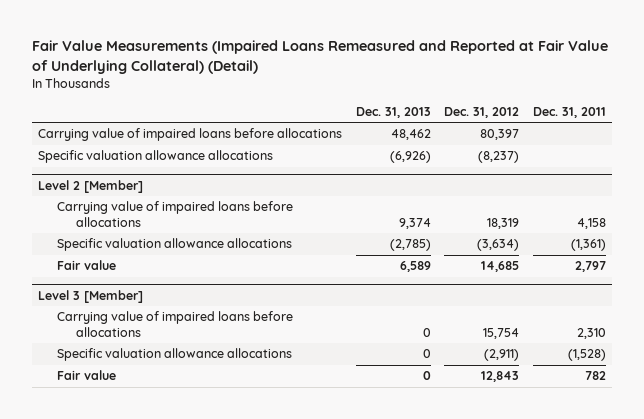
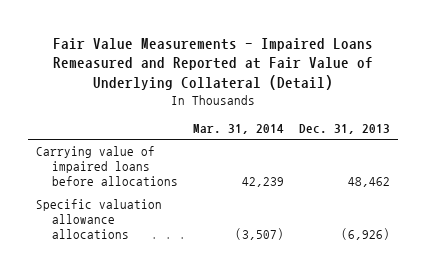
[31,40,608,75] Fair Value Measurements (Impaired Loans Remeasured and Reported at Fair Value of Underlying Collateral) (Detail) -> [52,37,373,90] Fair Value Measurements - Impaired Loans Remeasured and Reported at Fair Value of Underlying Collateral (Detail)
[444,107,520,119] Dec. 31, 2012 -> none
[532,107,606,119] Dec. 31, 2011 -> none
none -> [193,123,285,134] Mar. 31, 2014
[38,179,144,193] Level 2 [Member] -> none
[57,201,294,227] Carrying value of impaired loans before allocations -> none
[57,238,293,252] Specific valuation allowance allocations -> none
[57,260,117,271] Fair value -> none
[38,289,144,303] Level 3 [Member] -> none
[57,311,294,337] Carrying value of impaired loans before allocations -> none
[57,348,293,362] Specific valuation allowance allocations -> none
[57,370,117,381] Fair value -> none

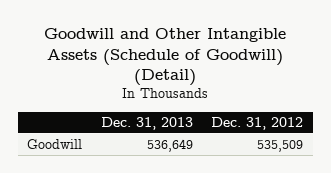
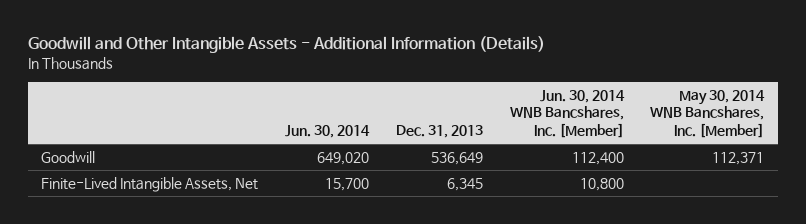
[44,27,287,87] Goodwill and Other Intangible Assets (Schedule of Goodwill) (Detail) -> [27,36,545,54] Goodwill and Other Intangible Assets - Additional Information (Details)
[211,116,304,130] Dec. 31, 2012 -> none
none -> [285,124,371,138] Jun. 30, 2014
none -> [509,89,625,138] Jun. 30, 2014 WNB Bancshares, Inc. [Member]
none -> [650,89,766,138] May 30, 2014 WNB Bancshares, Inc. [Member]
none -> [41,177,259,193] Finite-Lived Intangible Assets, Net

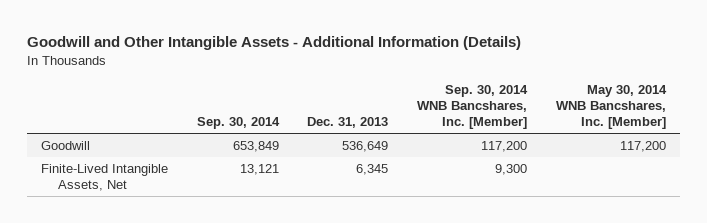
[285,124,371,138] Jun. 30, 2014 -> none
[509,89,625,138] Jun. 30, 2014 WNB Bancshares, Inc. [Member] -> none
none -> [196,117,280,130] Sep. 30, 2014
none -> [417,85,529,130] Sep. 30, 2014 WNB Bancshares, Inc. [Member]
[712,152,765,166] 112,371 -> [619,141,666,153] 117,200

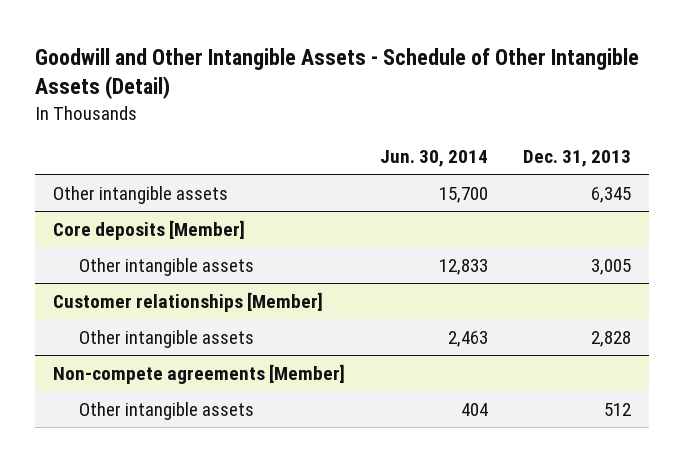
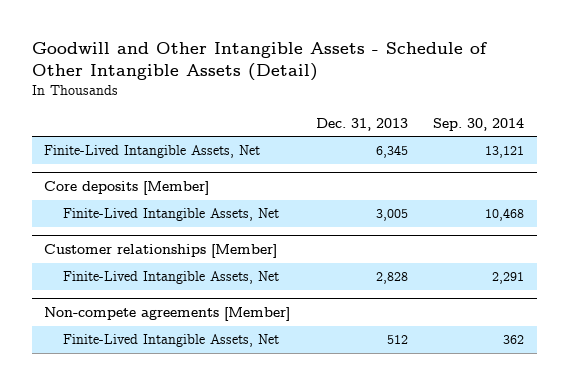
[379,150,488,168] Jun. 30, 2014 -> none
none -> [432,117,524,131] Sep. 30, 2014
[52,185,228,204] Other intangible assets -> [44,145,261,159] Finite-Lived Intangible Assets, Net
[78,257,254,276] Other intangible assets -> [62,208,279,222] Finite-Lived Intangible Assets, Net
[78,329,254,348] Other intangible assets -> [62,271,279,285] Finite-Lived Intangible Assets, Net
[78,401,254,420] Other intangible assets -> [62,334,279,348] Finite-Lived Intangible Assets, Net

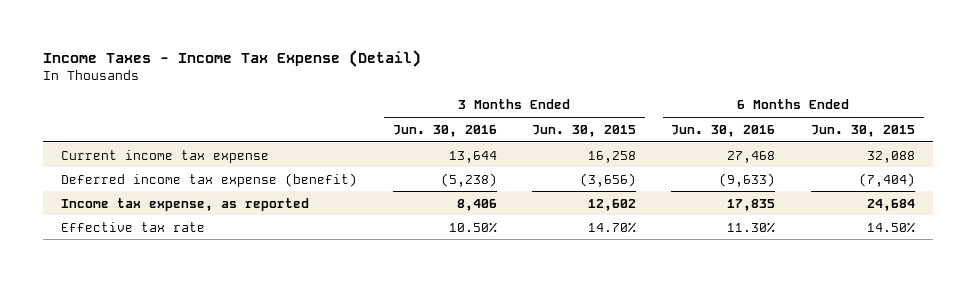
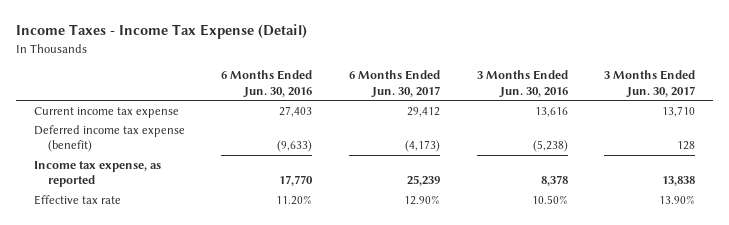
[531,124,636,137] Jun. 30, 2015 -> none
[810,124,915,137] Jun. 30, 2015 -> none
none -> [349,70,441,98] 6 Months Ended Jun. 30, 2017
none -> [604,70,696,98] 3 Months Ended Jun. 30, 2017
[448,150,497,163] 13,644 -> [534,106,568,117] 13,616
[727,150,776,163] 27,468 -> [279,105,313,117] 27,403
[456,198,497,211] 8,406 -> [540,175,568,187] 8,378
[727,198,776,211] 17,835 -> [279,175,314,187] 17,770
[727,221,776,233] 11.30% -> [276,194,313,205] 11.20%

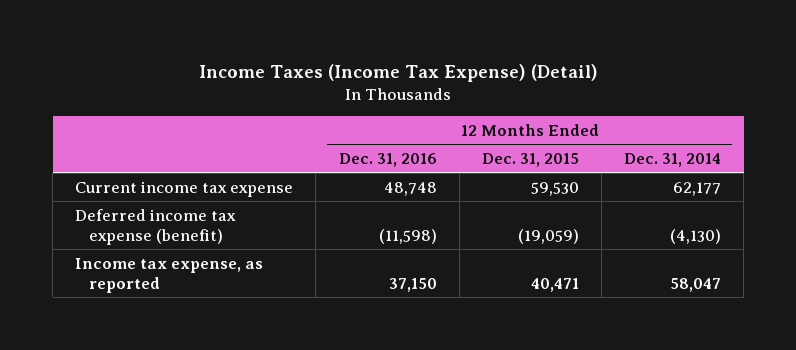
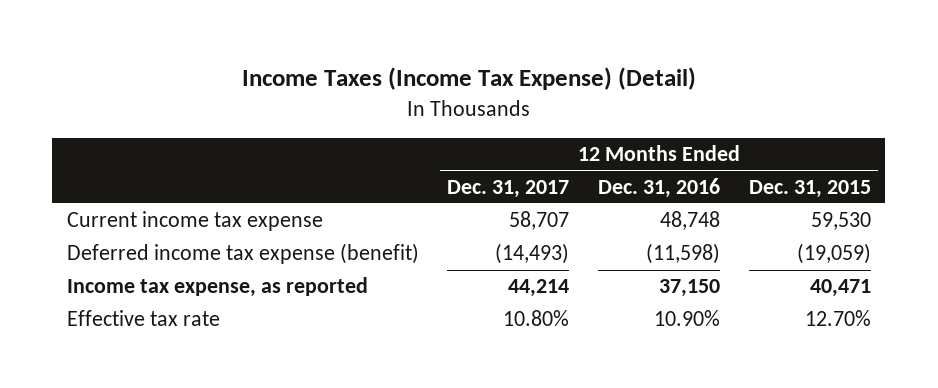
[624,152,722,167] Dec. 31, 2014 -> none
none -> [447,179,570,198] Dec. 31, 2017
none -> [66,310,220,327] Effective tax rate

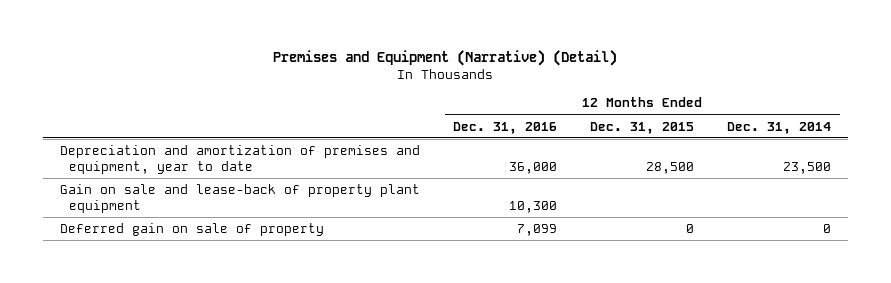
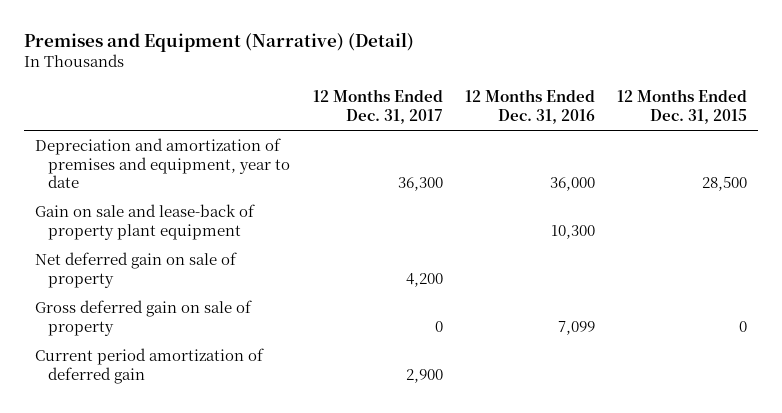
[727,121,832,134] Dec. 31, 2014 -> none
none -> [312,89,443,124] 12 Months Ended Dec. 31, 2017
none -> [35,252,238,288] Net deferred gain on sale of property
[59,222,324,236] Deferred gain on sale of property -> [35,300,253,336] Gross deferred gain on sale of property
none -> [35,348,265,384] Current period amortization of deferred gain

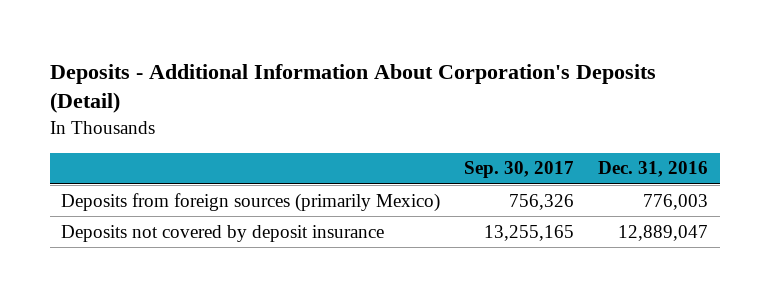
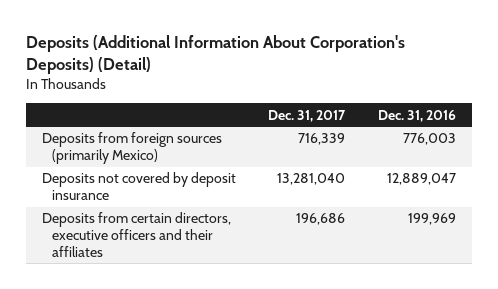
[49,63,656,114] Deposits - Additional Information About Corporation's Deposits (Detail) -> [25,34,405,74] Deposits (Additional Information About Corporation's Deposits) (Detail)
[464,161,575,179] Sep. 30, 2017 -> none
none -> [268,109,347,122] Dec. 31, 2017
none -> [42,212,232,257] Deposits from certain directors, executive officers and their affiliates

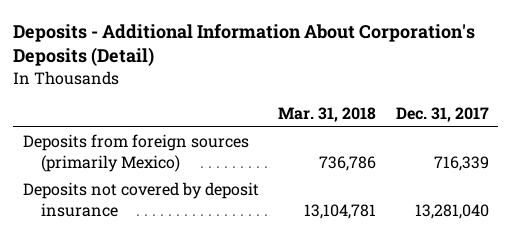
[25,34,405,74] Deposits (Additional Information About Corporation's Deposits) (Detail) -> [13,23,476,67] Deposits - Additional Information About Corporation's Deposits (Detail)
[377,109,456,122] Dec. 31, 2016 -> none
none -> [278,106,377,122] Mar. 31, 2018
[42,212,232,257] Deposits from certain directors, executive officers and their affiliates -> none

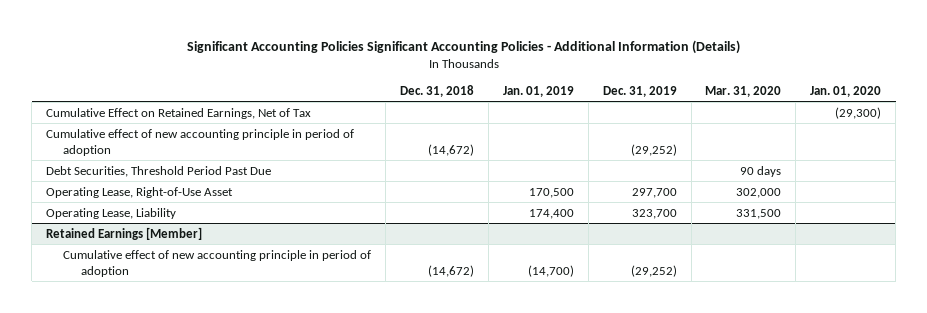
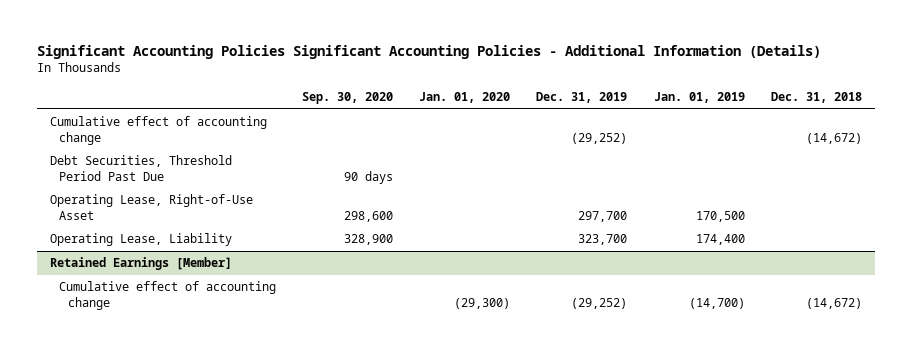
[705,85,782,97] Mar. 31, 2020 -> none
none -> [302,91,394,104] Sep. 30, 2020
[46,107,312,119] Cumulative Effect on Retained Earnings, Net of Tax -> none
[46,128,355,156] Cumulative effect of new accounting principle in period of adoption -> [49,116,267,145] Cumulative effect of accounting change
[63,249,372,277] Cumulative effect of new accounting principle in period of adoption -> none
none -> [58,281,276,310] Cumulative effect of accounting change

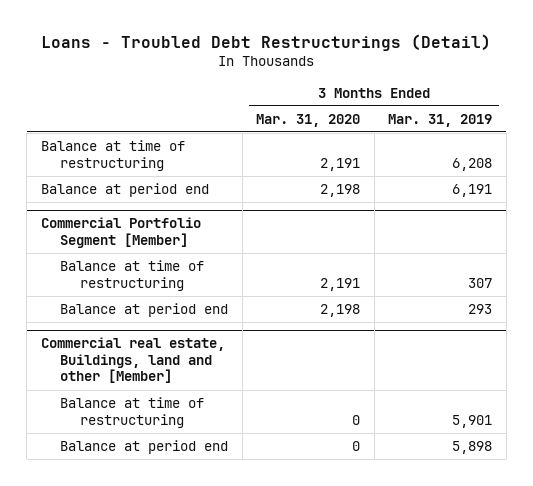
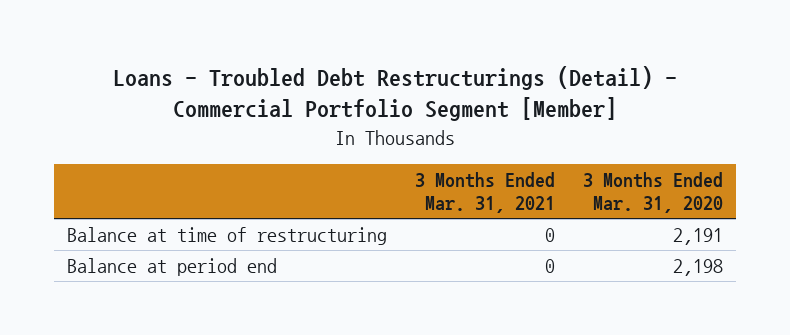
[41,33,492,51] Loans - Troubled Debt Restructurings (Detail) -> [113,66,678,122] Loans - Troubled Debt Restructurings (Detail) - Commercial Portfolio Segment [Member]
[388,113,493,127] Mar. 31, 2019 -> none
none -> [415,171,556,214] 3 Months Ended Mar. 31, 2021
[40,217,201,248] Commercial Portfolio Segment [Member] -> none
[60,260,205,291] Balance at time of restructuring -> none
[60,303,229,318] Balance at period end -> none
[40,337,225,384] Commercial real estate, Buildings, land and other [Member] -> none
[60,397,205,428] Balance at time of restructuring -> none
[60,440,229,455] Balance at period end -> none

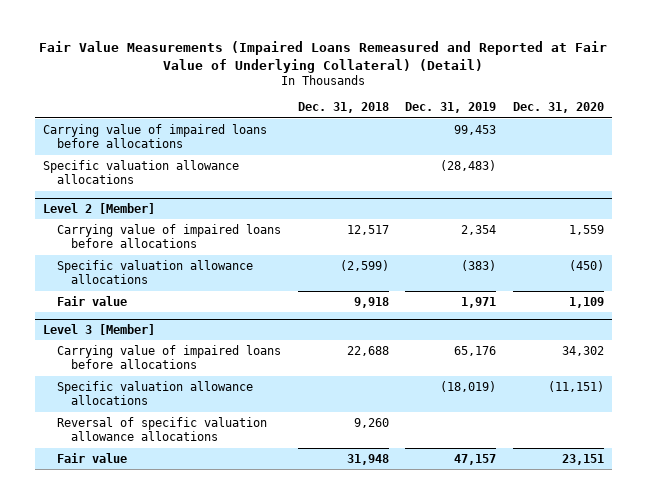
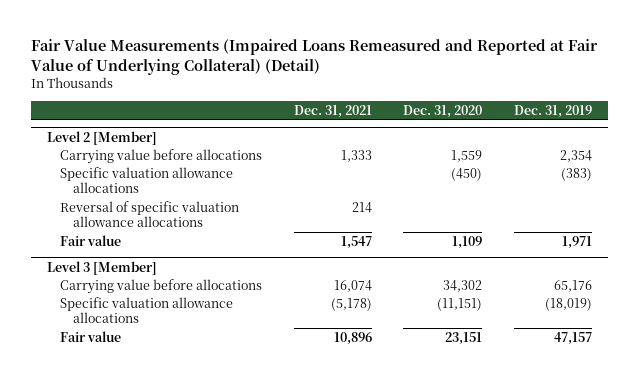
[297,102,389,114] Dec. 31, 2018 -> none
none -> [293,104,372,118] Dec. 31, 2021
[43,123,268,149] Carrying value of impaired loans before allocations -> none
[43,159,240,185] Specific valuation allowance allocations -> none
[57,223,282,249] Carrying value of impaired loans before allocations -> [60,148,263,164] Carrying value before allocations
none -> [60,200,240,228] Reversal of specific valuation allowance allocations
[57,344,282,370] Carrying value of impaired loans before allocations -> [60,278,263,294] Carrying value before allocations
[57,416,268,442] Reversal of specific valuation allowance allocations -> none

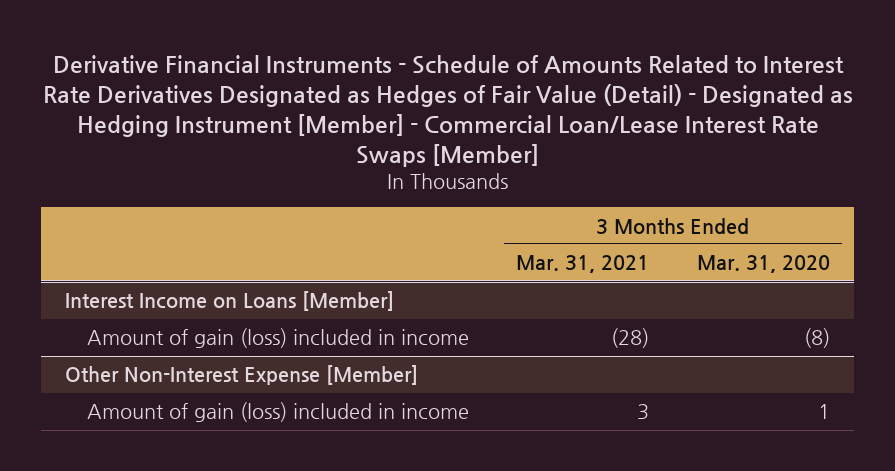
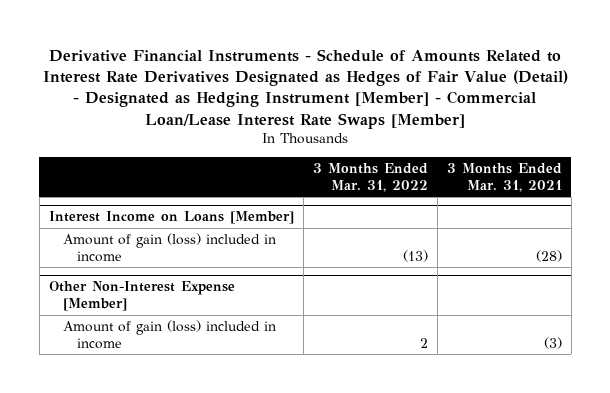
[697,255,831,274] Mar. 31, 2020 -> none
none -> [312,163,428,192] 3 Months Ended Mar. 31, 2022
[637,404,650,421] 3 -> [543,336,562,349] (3)

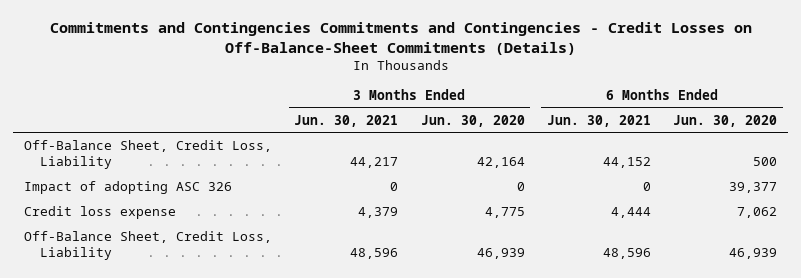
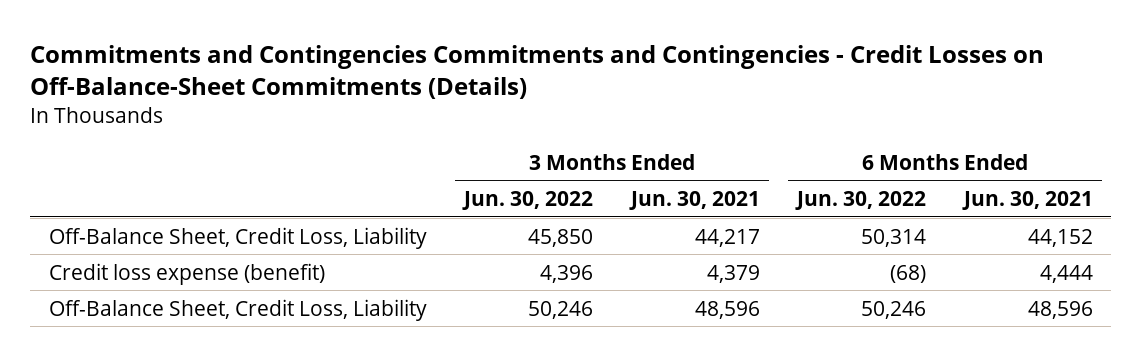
[420,114,525,127] Jun. 30, 2020 -> none
[673,114,778,127] Jun. 30, 2020 -> none
none -> [462,190,594,210] Jun. 30, 2022
none -> [795,190,927,210] Jun. 30, 2022
[23,180,232,194] Impact of adopting ASC 326 -> none
[23,205,176,219] Credit loss expense -> [48,262,325,285] Credit loss expense (benefit)

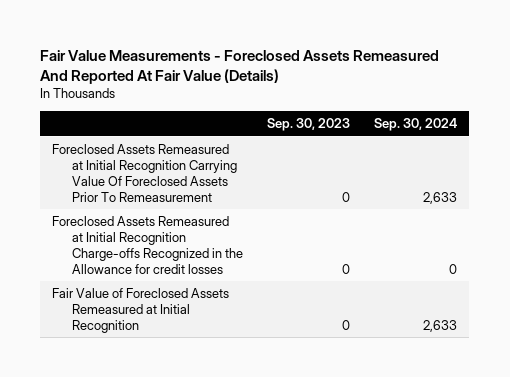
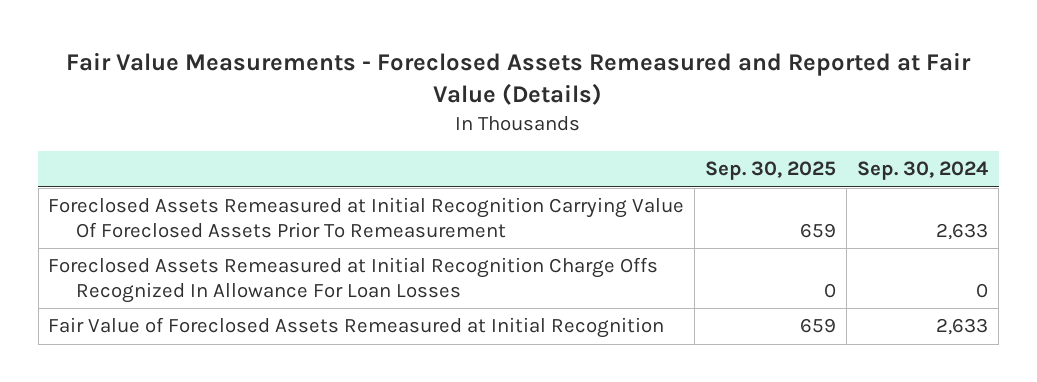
[40,49,440,84] Fair Value Measurements - Foreclosed Assets Remeasured And Reported At Fair Value (Details) -> [66,52,972,106] Fair Value Measurements - Foreclosed Assets Remeasured and Reported at Fair Value (Details)
[267,118,351,132] Sep. 30, 2023 -> none
none -> [705,161,837,181] Sep. 30, 2025
[52,216,244,274] Foreclosed Assets Remeasured at Initial Recognition Charge-offs Recognized in the Allowance for credit losses -> [48,257,659,303] Foreclosed Assets Remeasured at Initial Recognition Charge Offs Recognized In Allowance For Loan Losses

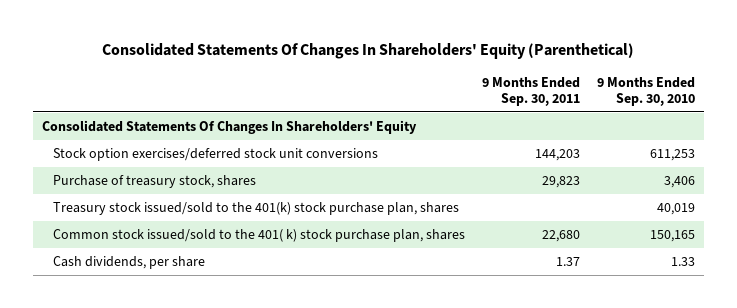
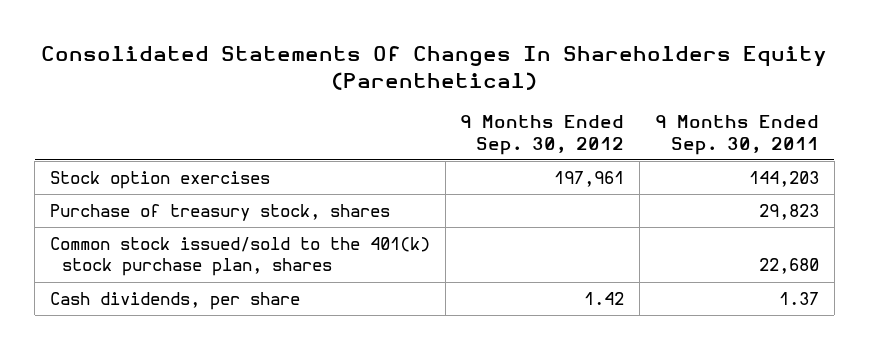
[102,42,635,59] Consolidated Statements Of Changes In Shareholders' Equity (Parenthetical) -> [41,46,828,91] Consolidated Statements Of Changes In Shareholders Equity (Parenthetical)
[597,76,696,106] 9 Months Ended Sep. 30, 2010 -> none
none -> [460,115,625,155] 9 Months Ended Sep. 30, 2012
[41,120,417,135] Consolidated Statements Of Changes In Shareholders' Equity -> none
[52,148,378,162] Stock option exercises/deferred stock unit conversions -> [49,171,270,190] Stock option exercises
[52,202,459,216] Treasury stock issued/sold to the 401(k) stock purchase plan, shares -> none
[52,229,465,243] Common stock issued/sold to the 401( k) stock purchase plan, shares -> [49,237,430,277] Common stock issued/sold to the 401(k) stock purchase plan, shares

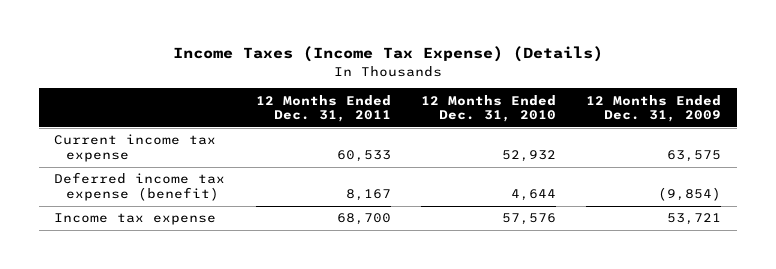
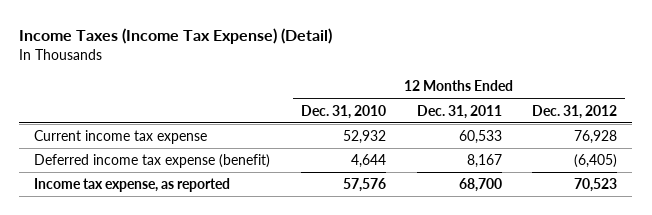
[172,46,603,63] Income Taxes (Income Tax Expense) (Details) -> [19,28,333,45] Income Taxes (Income Tax Expense) (Detail)
[586,94,722,123] 12 Months Ended Dec. 31, 2009 -> none
none -> [532,104,618,119] Dec. 31, 2012
[54,213,217,226] Income tax expense -> [34,178,231,193] Income tax expense, as reported

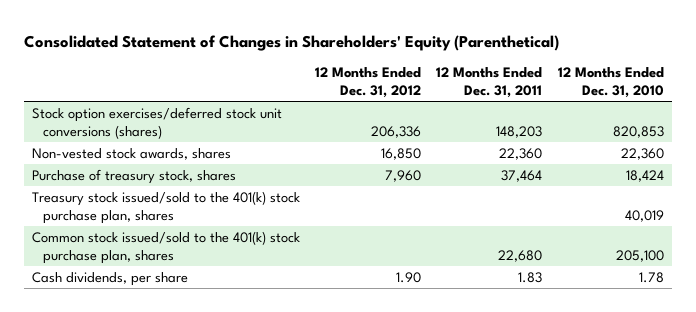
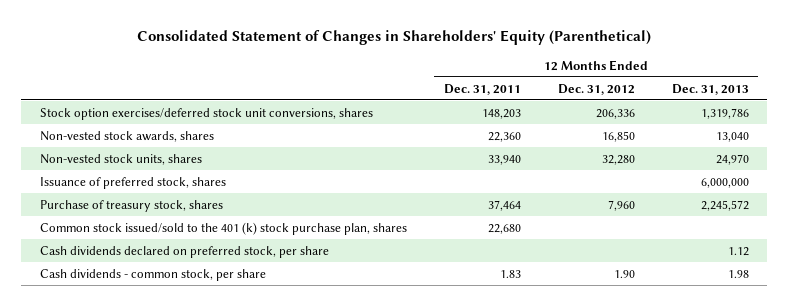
[557,66,664,99] 12 Months Ended Dec. 31, 2010 -> none
none -> [671,83,749,95] Dec. 31, 2013
[31,106,282,140] Stock option exercises/deferred stock unit conversions (shares) -> [39,107,373,120] Stock option exercises/deferred stock unit conversions, shares
none -> [39,153,202,165] Non-vested stock units, shares
none -> [39,176,226,189] Issuance of preferred stock, shares
[31,190,300,225] Treasury stock issued/sold to the 401(k) stock purchase plan, shares -> none
[31,230,300,265] Common stock issued/sold to the 401(k) stock purchase plan, shares -> [39,221,407,235] Common stock issued/sold to the 401 (k) stock purchase plan, shares
none -> [39,245,329,258] Cash dividends declared on preferred stock, per share
[31,271,188,286] Cash dividends, per share -> [39,268,266,281] Cash dividends - common stock, per share

